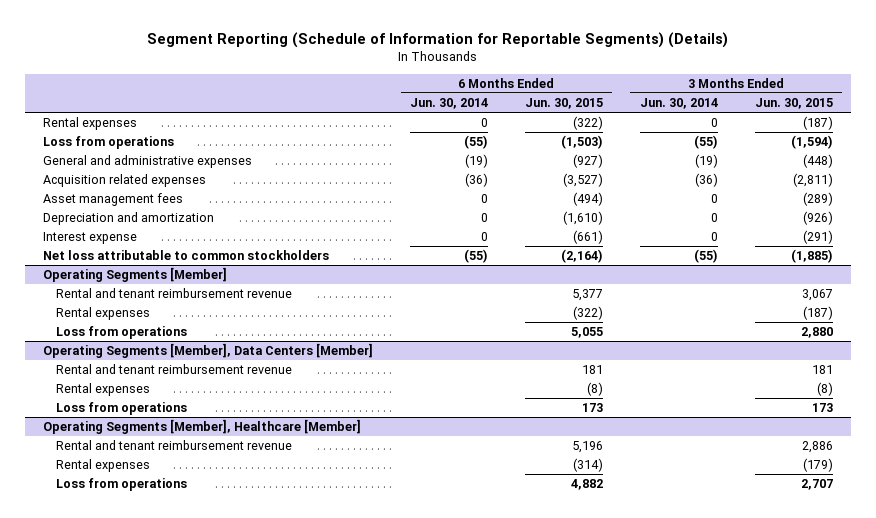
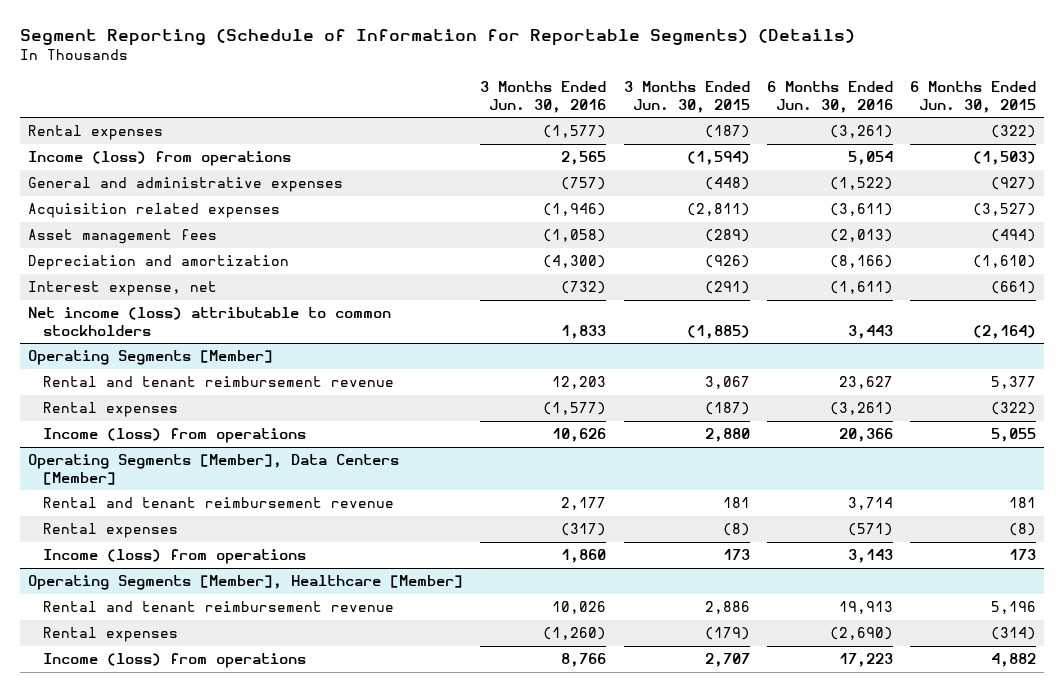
[409,98,488,110] Jun. 30, 2014 -> none
[639,98,718,110] Jun. 30, 2014 -> none
none -> [480,81,607,113] 3 Months Ended Jun. 30, 2016
none -> [766,81,893,113] 6 Months Ended Jun. 30, 2016
[43,136,175,150] Loss from operations -> [28,151,292,167] Income (loss) from operations
[43,232,138,245] Interest expense -> [28,281,218,297] Interest expense, net
[43,250,330,261] Net loss attributable to common stockholders -> [28,307,392,336] Net income (loss) attributable to common stockholders
[56,326,188,340] Loss from operations -> [42,428,306,444] Income (loss) from operations
[56,402,188,416] Loss from operations -> [42,549,306,565] Income (loss) from operations
[56,478,188,492] Loss from operations -> [42,653,306,669] Income (loss) from operations

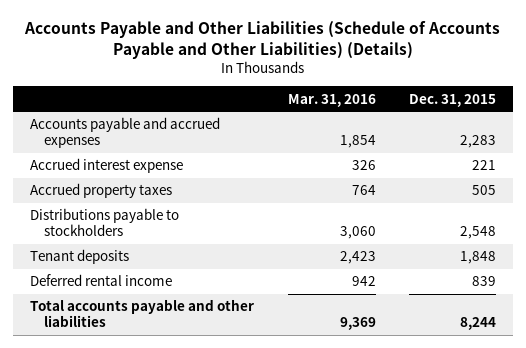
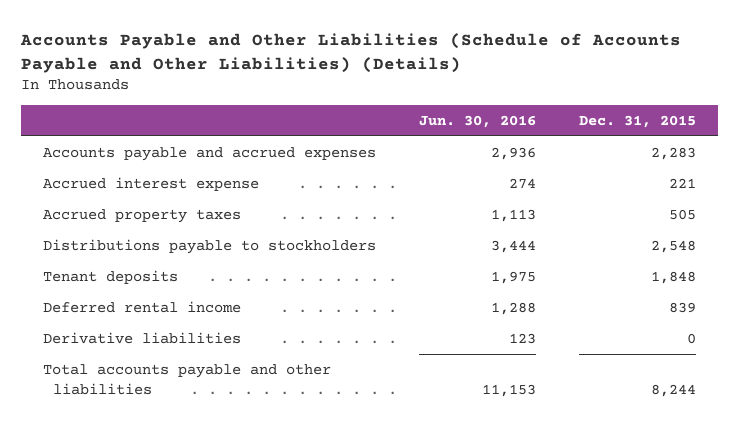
[287,93,376,107] Mar. 31, 2016 -> none
none -> [418,114,536,128] Jun. 30, 2016
none -> [42,332,241,345] Derivative liabilities

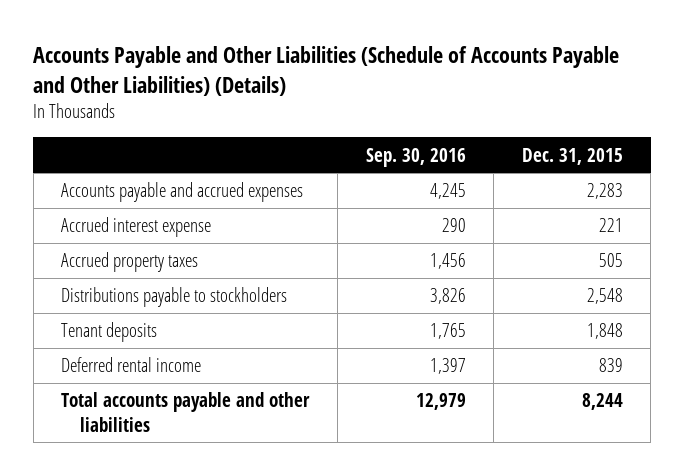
[418,114,536,128] Jun. 30, 2016 -> none
none -> [365,147,466,167] Sep. 30, 2016
[42,332,241,345] Derivative liabilities -> none

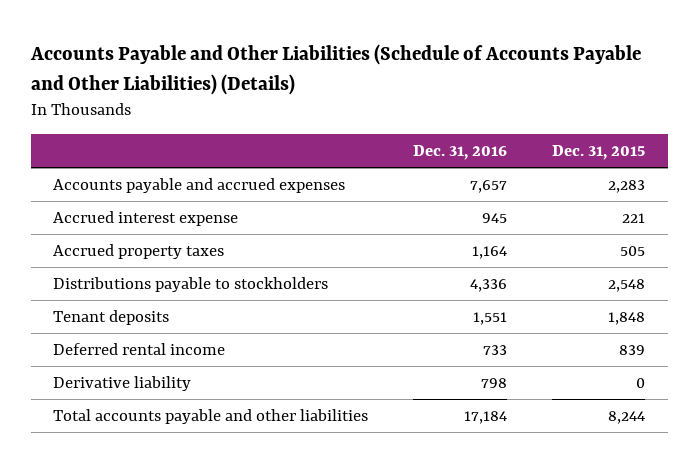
[365,147,466,167] Sep. 30, 2016 -> none
none -> [413,145,508,161] Dec. 31, 2016
none -> [53,375,192,391] Derivative liability

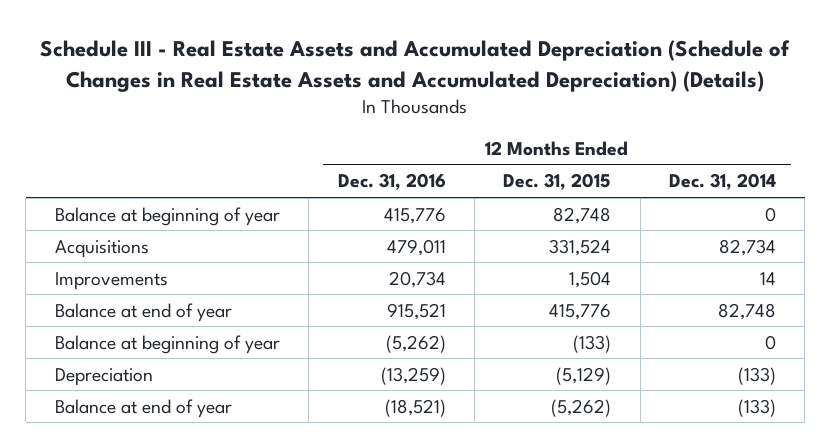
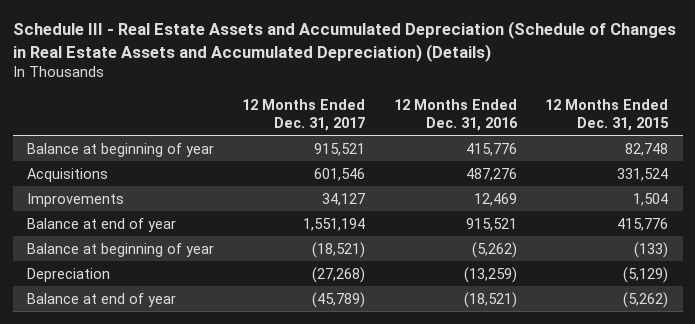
[669,173,777,191] Dec. 31, 2014 -> none
none -> [242,98,366,131] 12 Months Ended Dec. 31, 2017
[386,238,446,256] 479,011 -> [465,167,517,181] 487,276
[388,270,446,288] 20,734 -> [473,192,517,206] 12,469

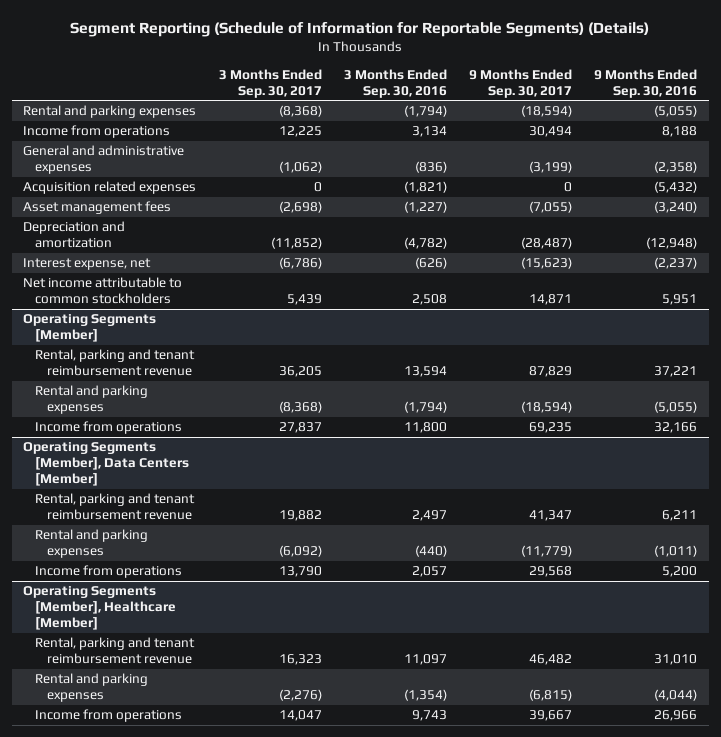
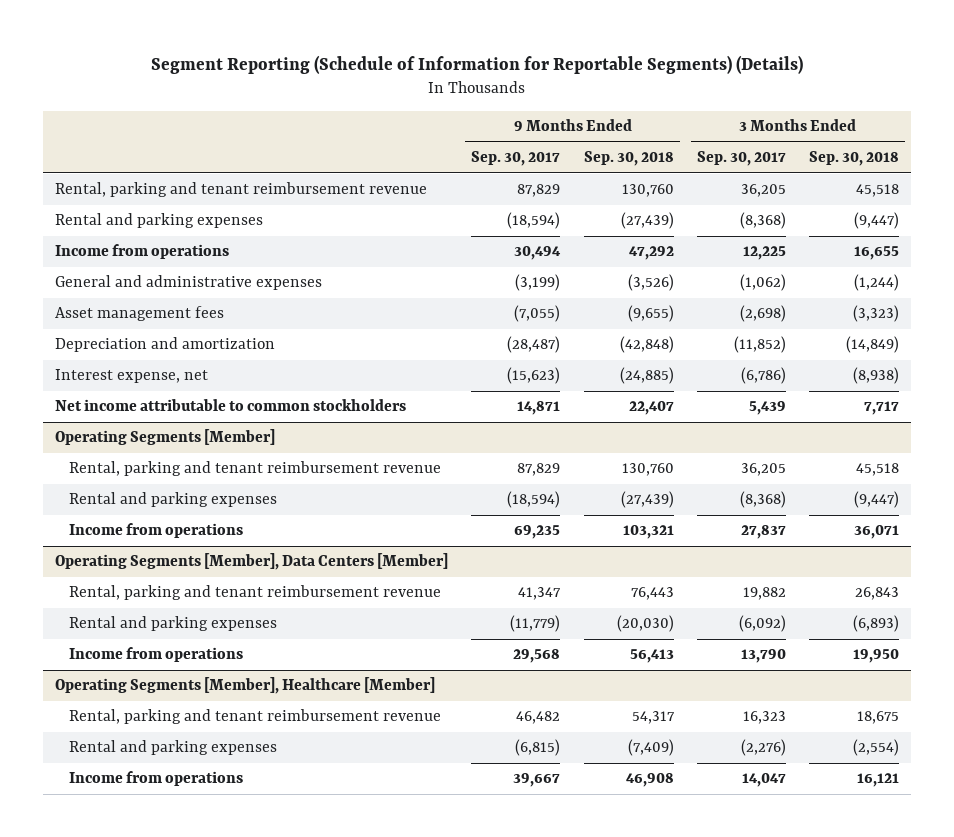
[343,68,447,98] 3 Months Ended Sep. 30, 2016 -> none
[594,68,698,98] 9 Months Ended Sep. 30, 2016 -> none
none -> [583,150,674,166] Sep. 30, 2018
none -> [809,150,900,166] Sep. 30, 2018
none -> [54,182,427,198] Rental, parking and tenant reimbursement revenue
[23,181,197,195] Acquisition related expenses -> none

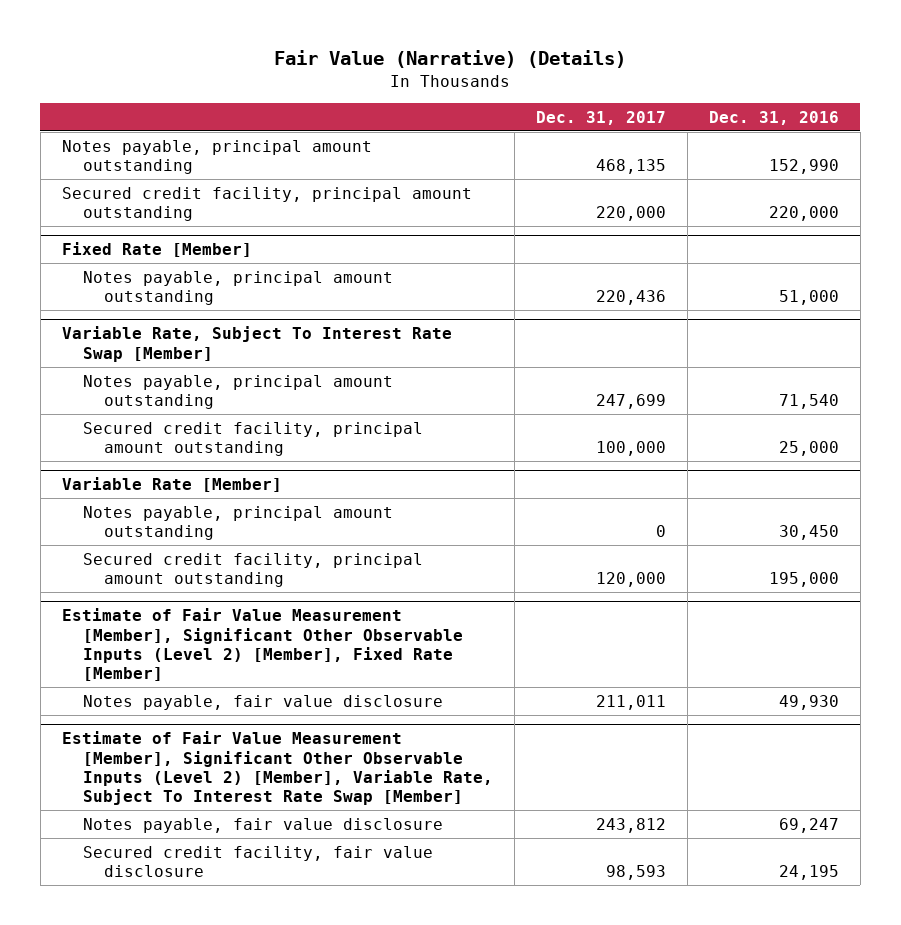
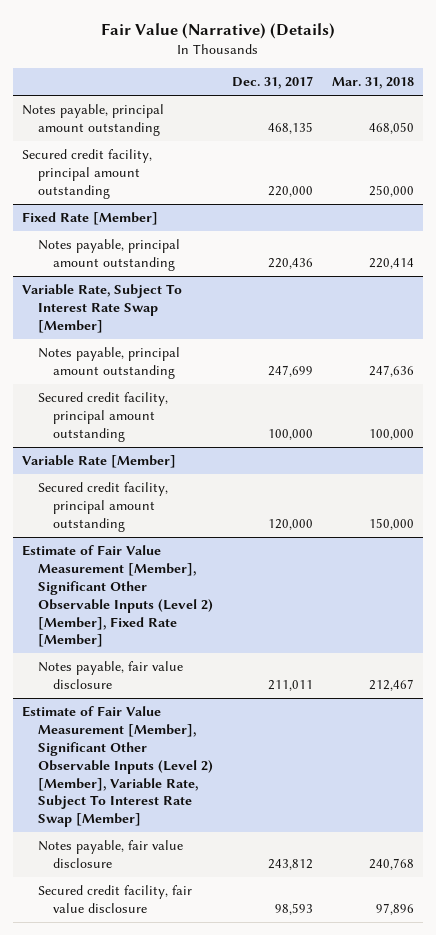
[708,110,839,125] Dec. 31, 2016 -> none
none -> [331,77,414,90] Mar. 31, 2018
[82,505,393,540] Notes payable, principal amount outstanding -> none

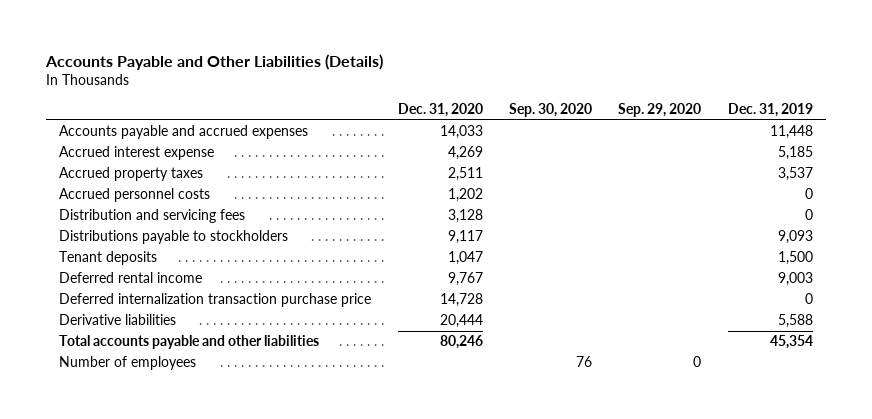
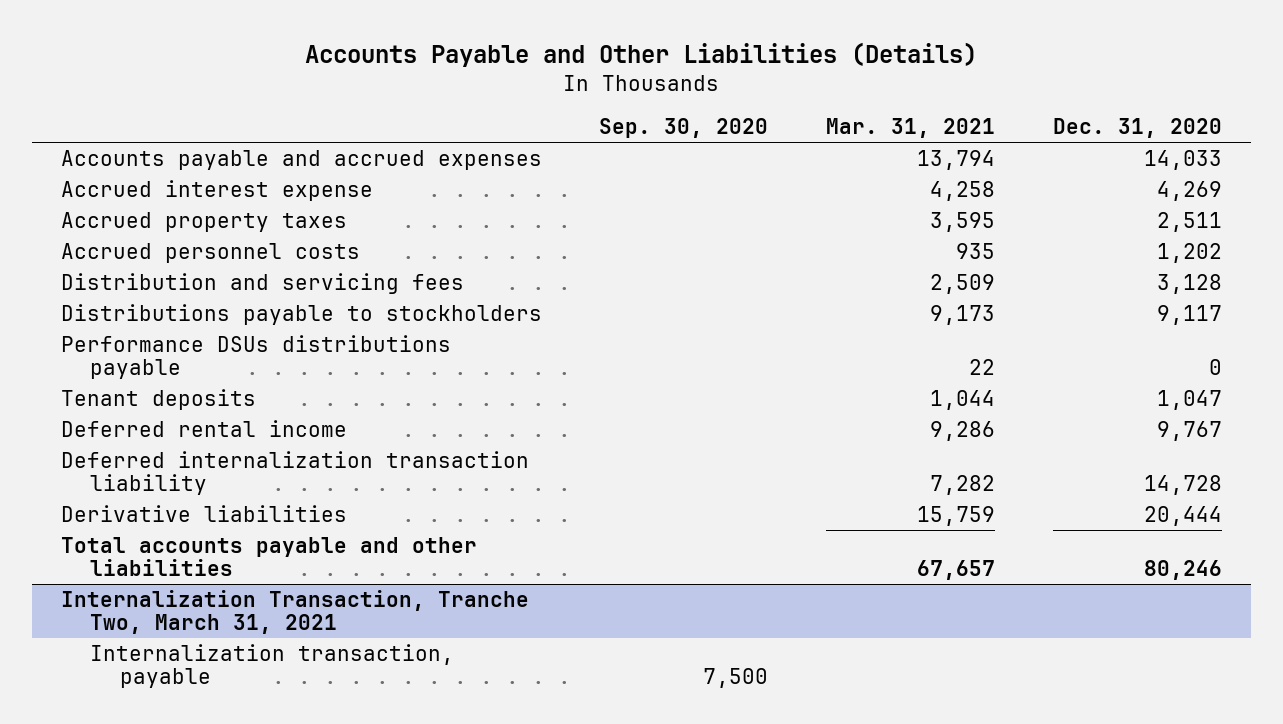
[618,102,702,117] Sep. 29, 2020 -> none
[727,102,813,117] Dec. 31, 2019 -> none
none -> [826,117,996,138] Mar. 31, 2021
none -> [60,334,451,380] Performance DSUs distributions payable
[59,293,372,308] Deferred internalization transaction purchase price -> [60,450,529,496] Deferred internalization transaction liability
[59,356,197,371] Number of employees -> none
none -> [60,589,529,635] Internalization Transaction, Tranche Two, March 31, 2021
none -> [90,643,455,689] Internalization transaction, payable

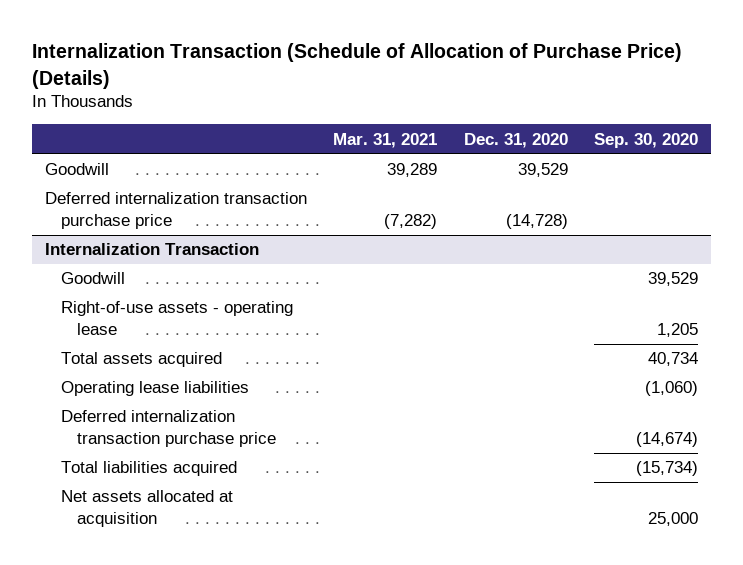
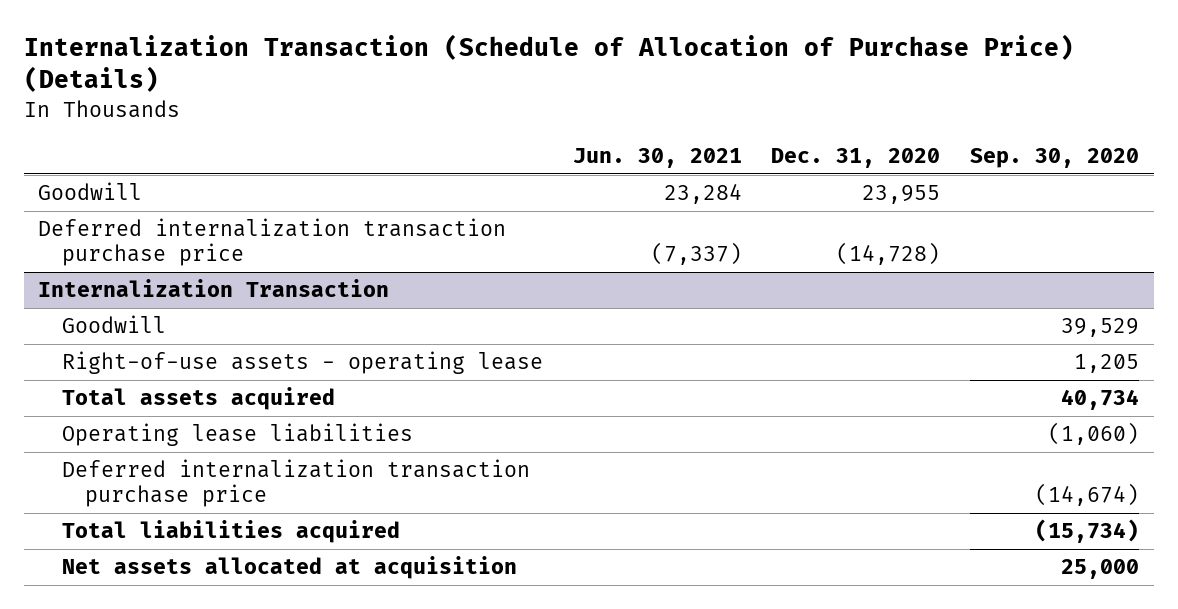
[333,132,438,148] Mar. 31, 2021 -> none
none -> [572,148,742,169] Jun. 30, 2021
[517,163,568,178] 39,529 -> [862,185,941,205] 23,955

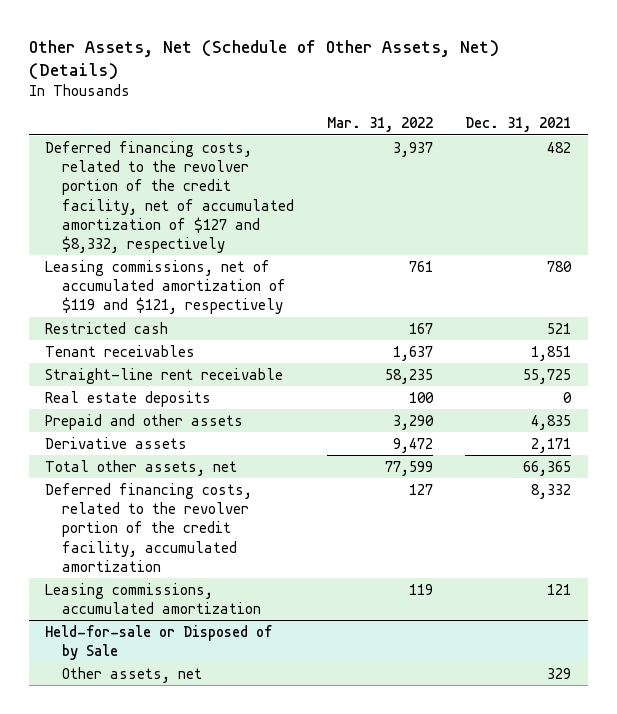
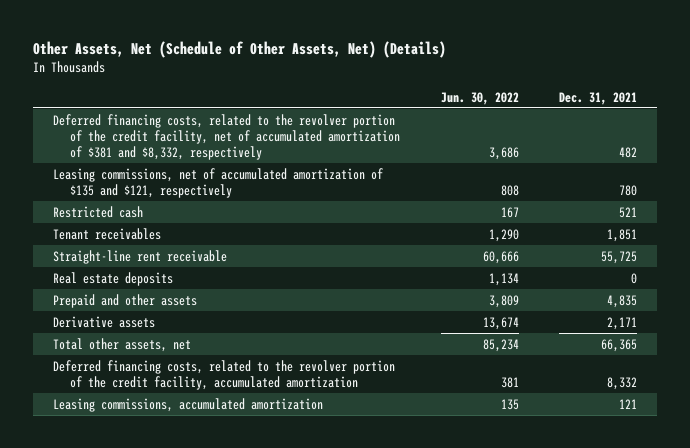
[326,117,433,133] Mar. 31, 2022 -> none
none -> [440,91,519,105] Jun. 30, 2022
[45,140,295,254] Deferred financing costs, related to the revolver portion of the credit facility, net of accumulated amortization of $127 and $8,332, respectively -> [53,113,401,160] Deferred financing costs, related to the revolver portion of the credit facility, net of accumulated amortization of $381 and $8,332, respectively
[45,259,287,315] Leasing commissions, net of accumulated amortization of $119 and $121, respectively -> [53,167,384,198] Leasing commissions, net of accumulated amortization of $135 and $121, respectively
[45,624,273,661] Held-for-sale or Disposed of by Sale -> none
[62,666,203,683] Other assets, net -> none

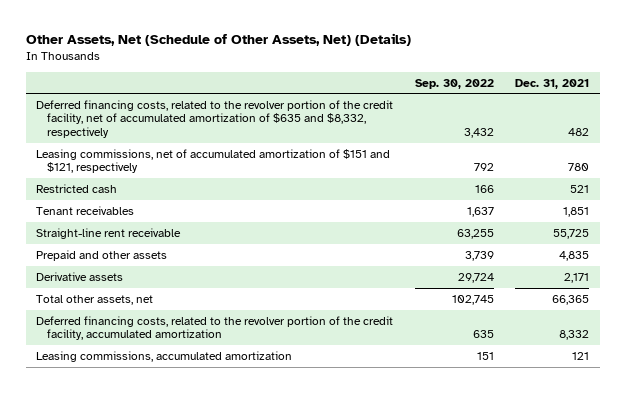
[440,91,519,105] Jun. 30, 2022 -> none
none -> [414,78,494,89] Sep. 30, 2022
[53,113,401,160] Deferred financing costs, related to the revolver portion of the credit facility, net of accumulated amortization of $381 and $8,332, respectively -> [36,99,394,139] Deferred financing costs, related to the revolver portion of the credit facility, net of accumulated amortization of $635 and $8,332, respectively
[53,167,384,198] Leasing commissions, net of accumulated amortization of $135 and $121, respectively -> [36,148,391,174] Leasing commissions, net of accumulated amortization of $151 and $121, respectively
[53,271,174,286] Real estate deposits -> none

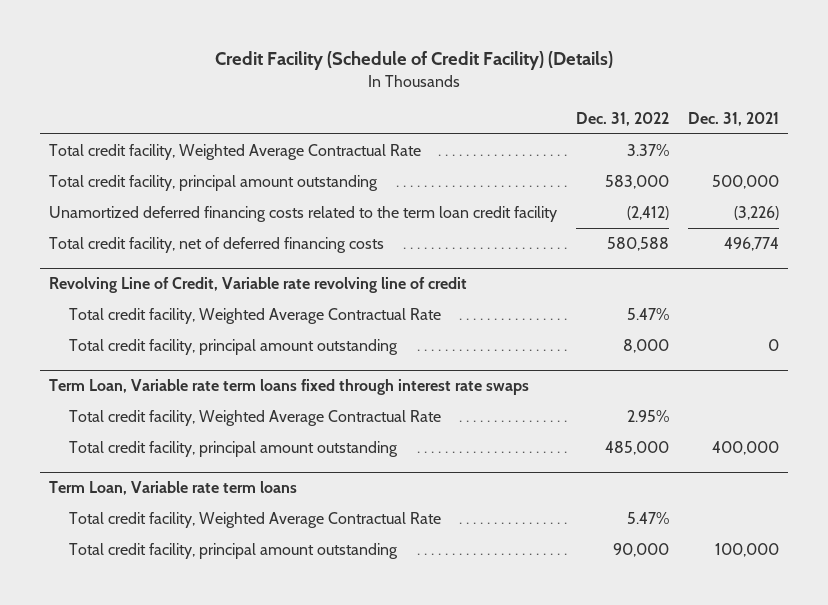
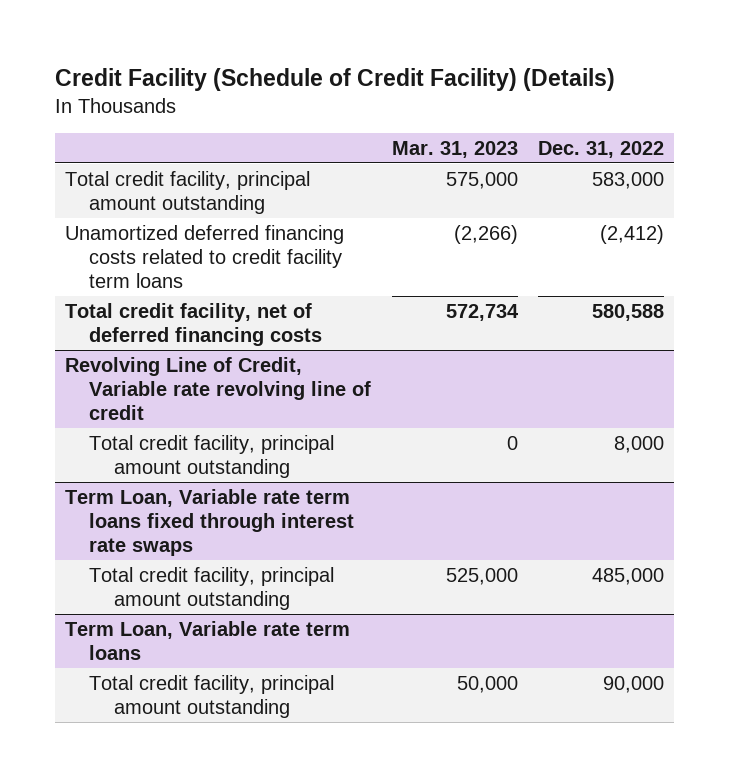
[687,111,779,126] Dec. 31, 2021 -> none
none -> [391,140,518,158] Mar. 31, 2023
[49,144,422,161] Total credit facility, Weighted Average Contractual Rate -> none
[49,206,558,223] Unamortized deferred financing costs related to the term loan credit facility -> [65,224,345,289] Unamortized deferred financing costs related to credit facility term loans
[68,308,441,325] Total credit facility, Weighted Average Contractual Rate -> none
[68,410,441,427] Total credit facility, Weighted Average Contractual Rate -> none
[68,512,441,529] Total credit facility, Weighted Average Contractual Rate -> none

